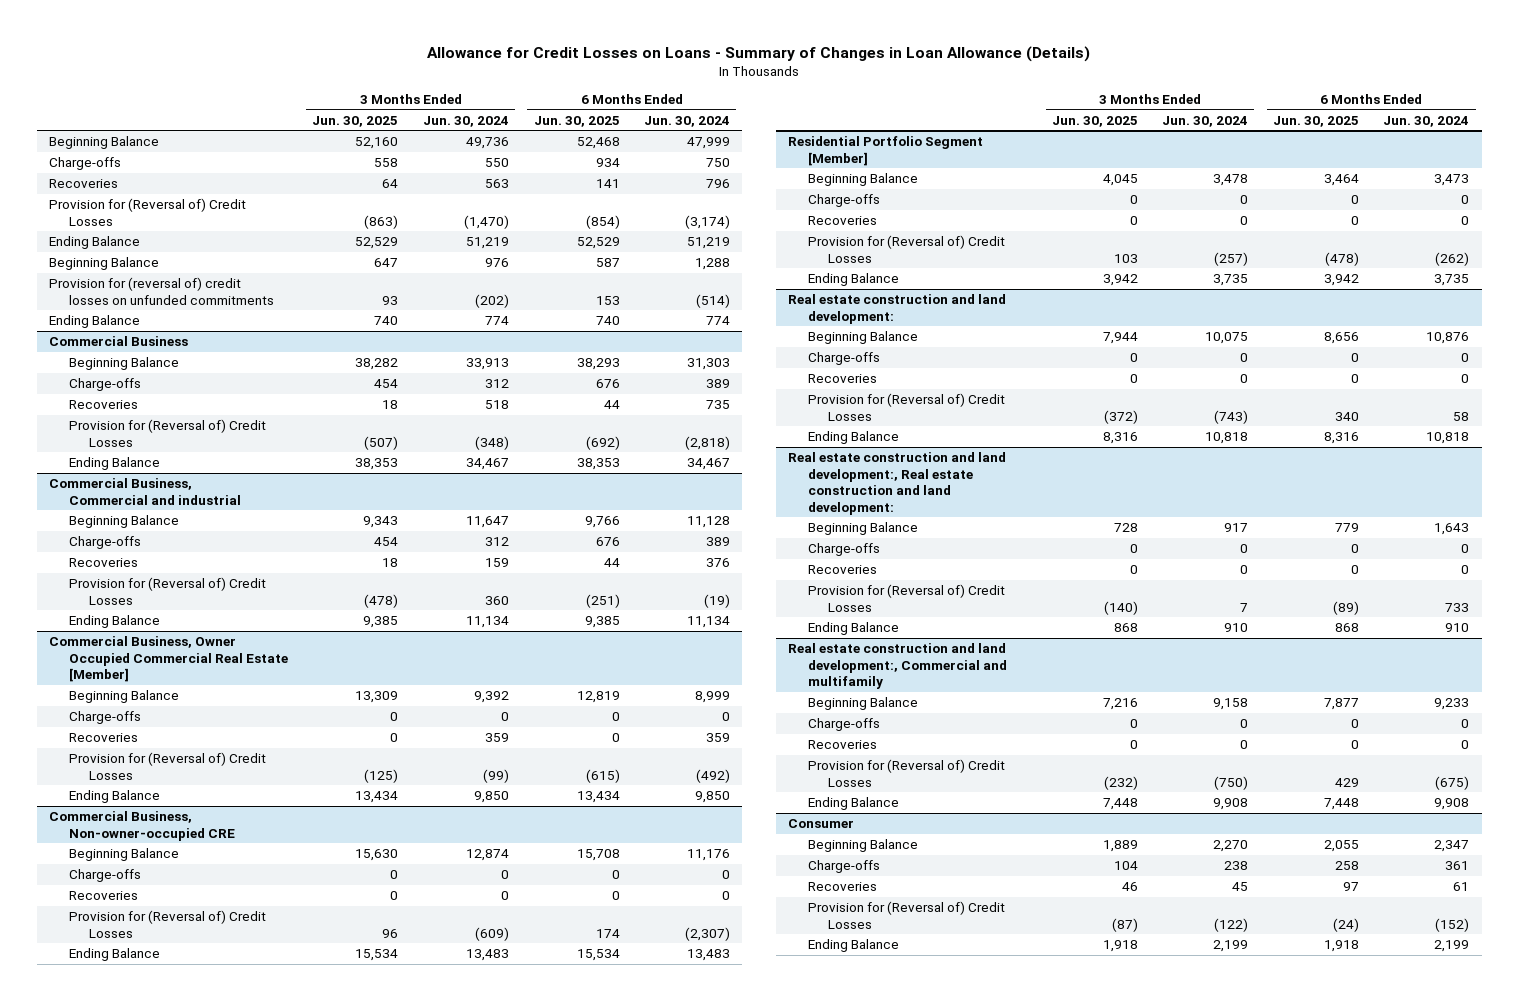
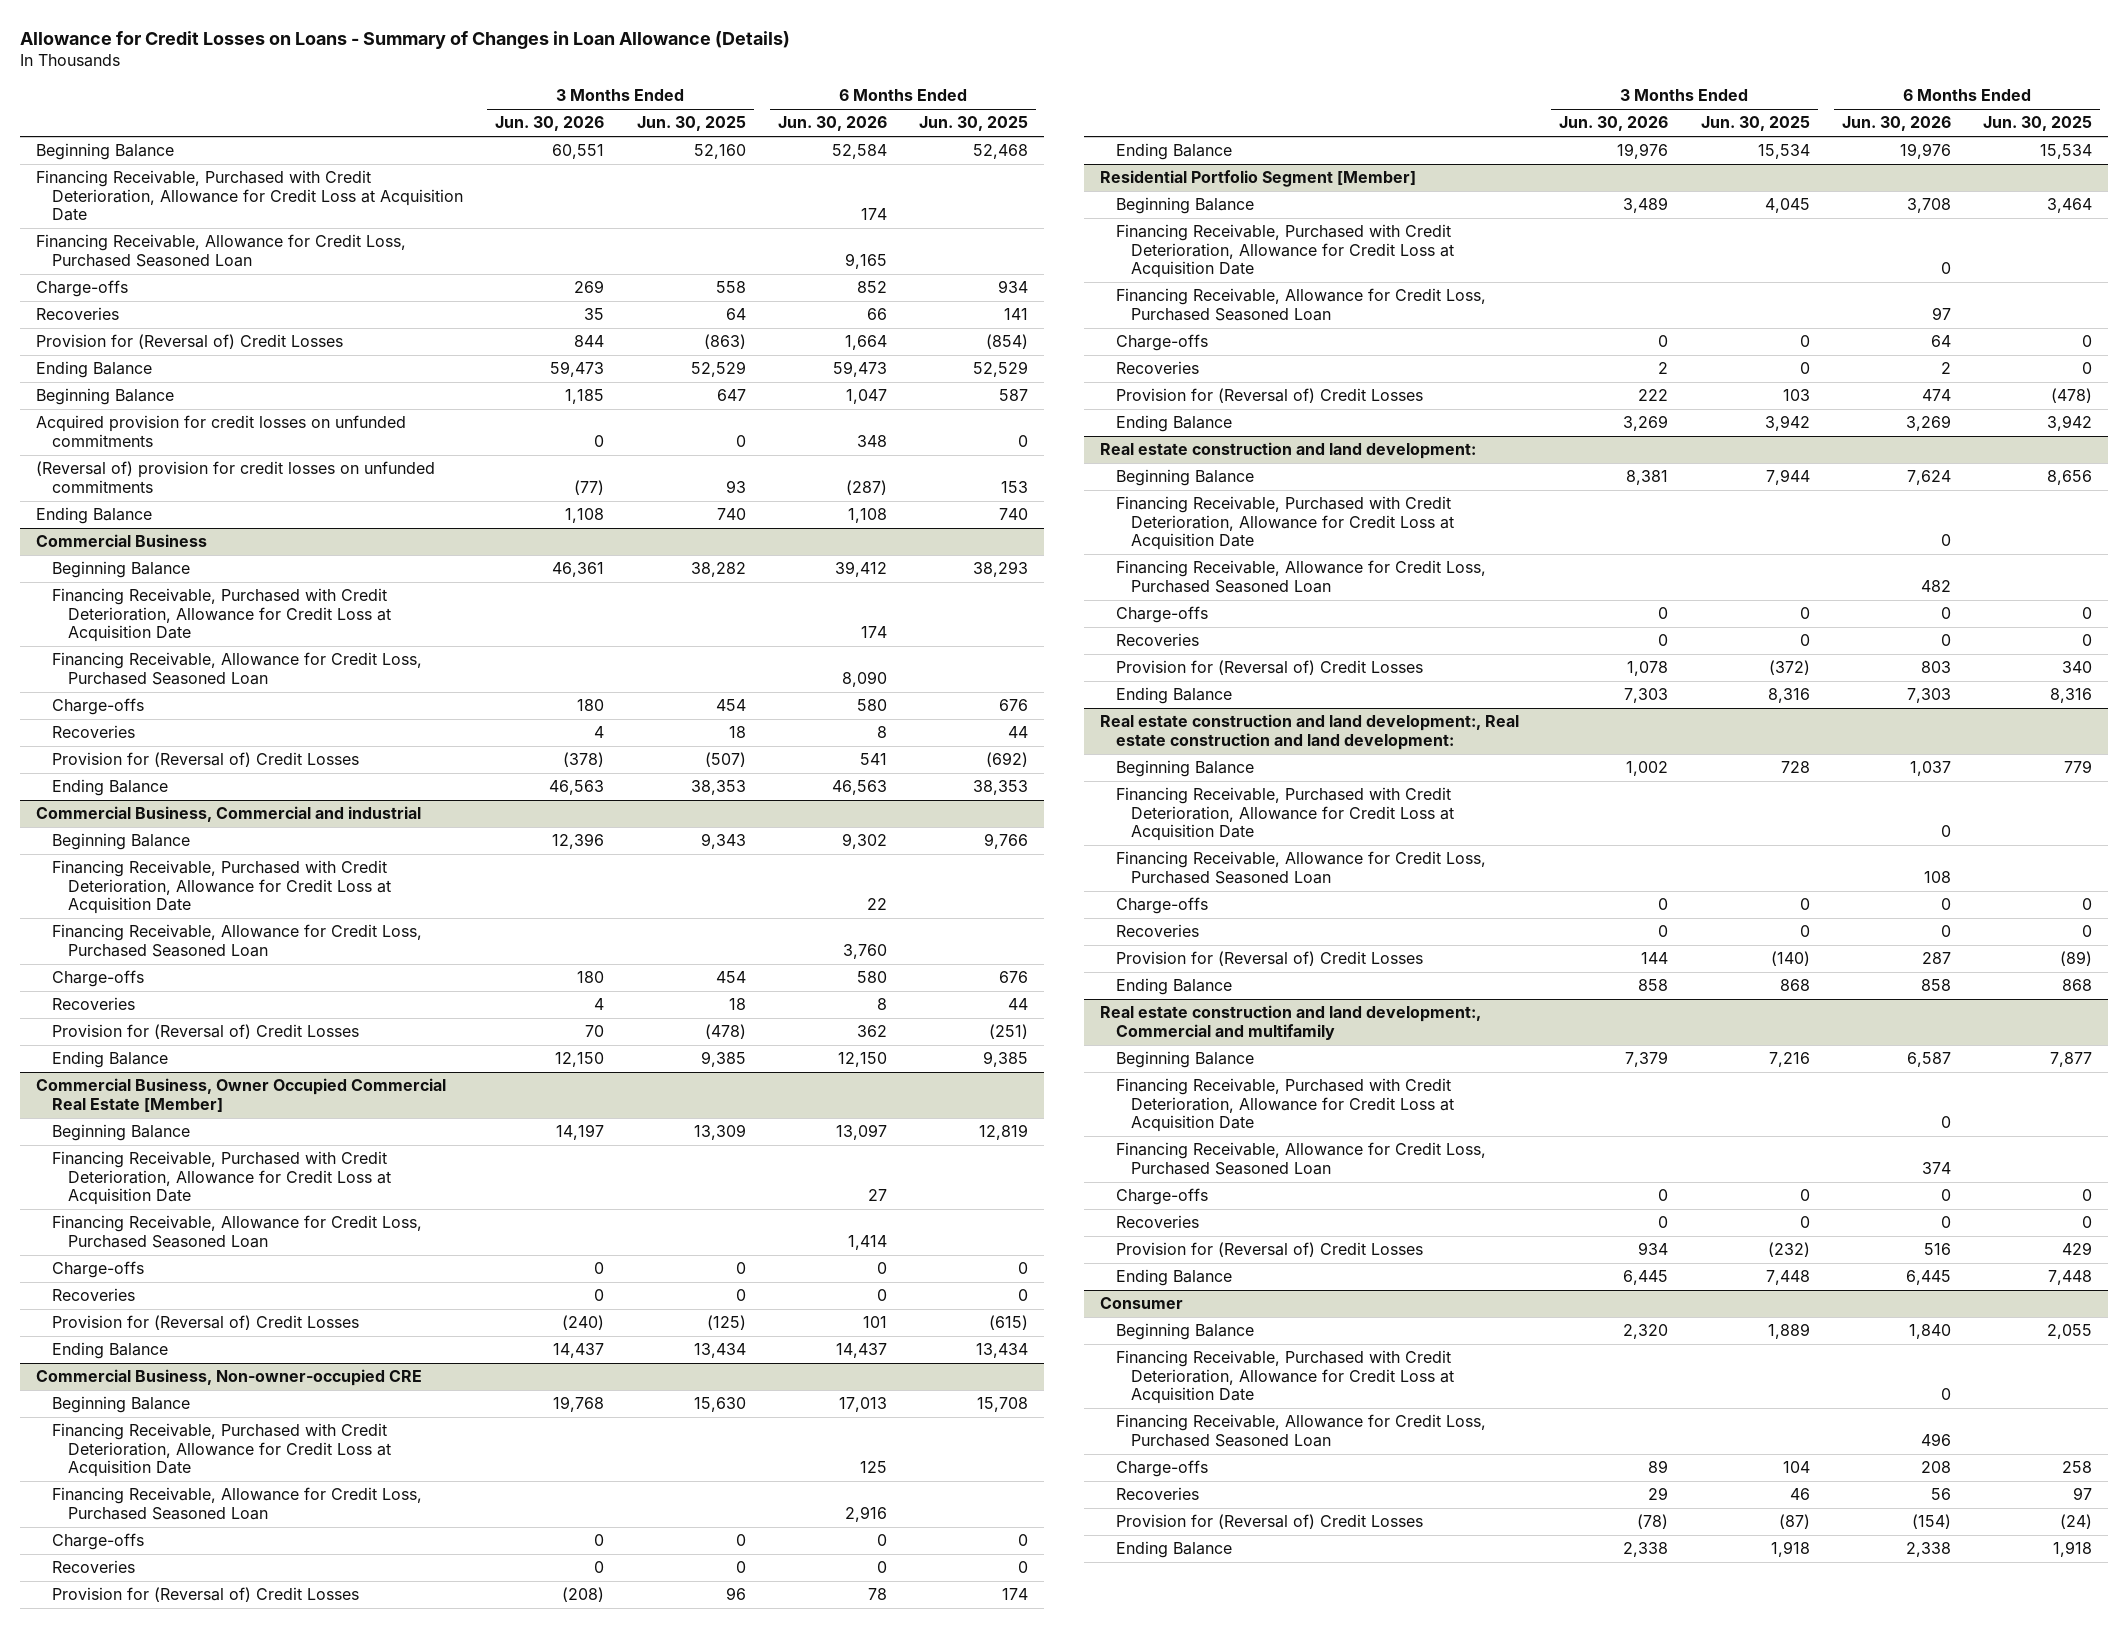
[423,115,510,127] Jun. 30, 2024 -> none
[644,115,731,127] Jun. 30, 2024 -> none
none -> [495,116,605,132] Jun. 30, 2026
none -> [777,116,887,132] Jun. 30, 2026
none -> [36,170,463,222] Financing Receivable, Purchased with Credit Deterioration, Allowance for Credit Loss at Acquisition Date
none -> [36,234,407,267] Financing Receivable, Allowance for Credit Loss, Purchased Seasoned Loan
none -> [36,415,407,447] Acquired provision for credit losses on unfunded commitments
[49,277,274,305] Provision for (reversal of) credit losses on unfunded commitments -> [36,461,436,493] (Reversal of) provision for credit losses on unfunded commitments
none -> [51,588,391,643] Financing Receivable, Purchased with Credit Deterioration, Allowance for Credit Loss at Acquisition Date
none -> [51,652,422,685] Financing Receivable, Allowance for Credit Loss, Purchased Seasoned Loan
none -> [51,860,391,915] Financing Receivable, Purchased with Credit Deterioration, Allowance for Credit Loss at Acquisition Date
none -> [51,924,422,957] Financing Receivable, Allowance for Credit Loss, Purchased Seasoned Loan
none -> [51,1151,391,1206] Financing Receivable, Purchased with Credit Deterioration, Allowance for Credit Loss at Acquisition Date
none -> [51,1215,422,1248] Financing Receivable, Allowance for Credit Loss, Purchased Seasoned Loan
none -> [51,1423,391,1478] Financing Receivable, Purchased with Credit Deterioration, Allowance for Credit Loss at Acquisition Date
none -> [51,1487,422,1520] Financing Receivable, Allowance for Credit Loss, Purchased Seasoned Loan
none -> [1115,224,1455,279] Financing Receivable, Purchased with Credit Deterioration, Allowance for Credit Loss at Acquisition Date
none -> [1115,288,1486,321] Financing Receivable, Allowance for Credit Loss, Purchased Seasoned Loan
none -> [1115,496,1455,551] Financing Receivable, Purchased with Credit Deterioration, Allowance for Credit Loss at Acquisition Date
none -> [1115,560,1486,593] Financing Receivable, Allowance for Credit Loss, Purchased Seasoned Loan
none -> [1115,787,1455,842] Financing Receivable, Purchased with Credit Deterioration, Allowance for Credit Loss at Acquisition Date
none -> [1115,851,1486,884] Financing Receivable, Allowance for Credit Loss, Purchased Seasoned Loan
none -> [1115,1078,1455,1133] Financing Receivable, Purchased with Credit Deterioration, Allowance for Credit Loss at Acquisition Date
none -> [1115,1142,1486,1175] Financing Receivable, Allowance for Credit Loss, Purchased Seasoned Loan
none -> [1115,1350,1455,1405] Financing Receivable, Purchased with Credit Deterioration, Allowance for Credit Loss at Acquisition Date
none -> [1115,1414,1486,1447] Financing Receivable, Allowance for Credit Loss, Purchased Seasoned Loan

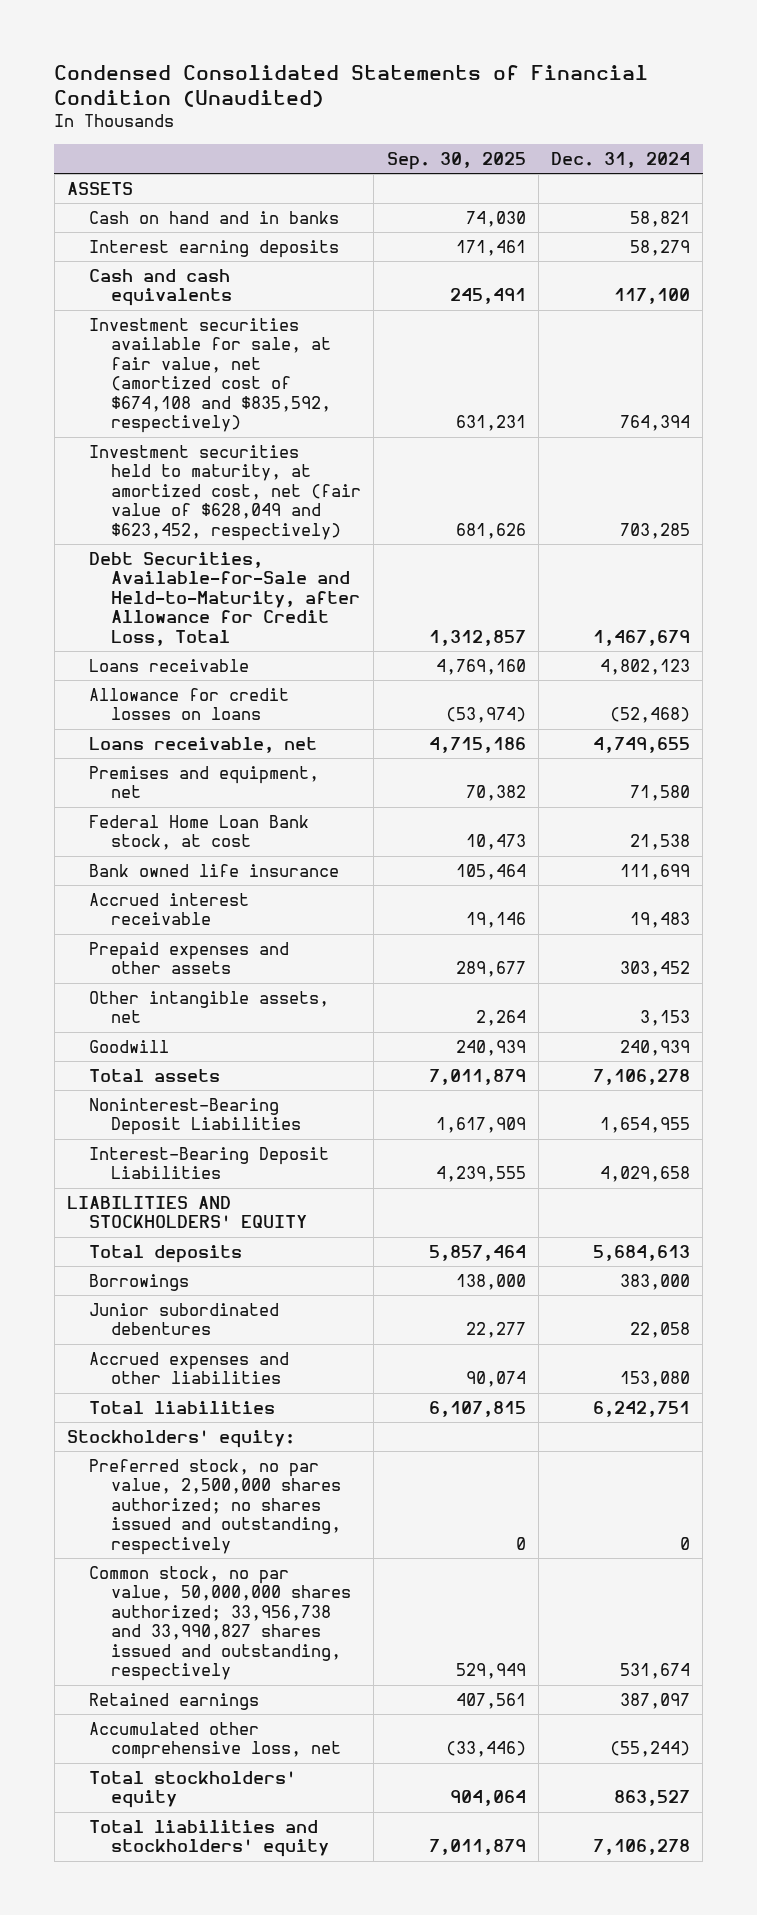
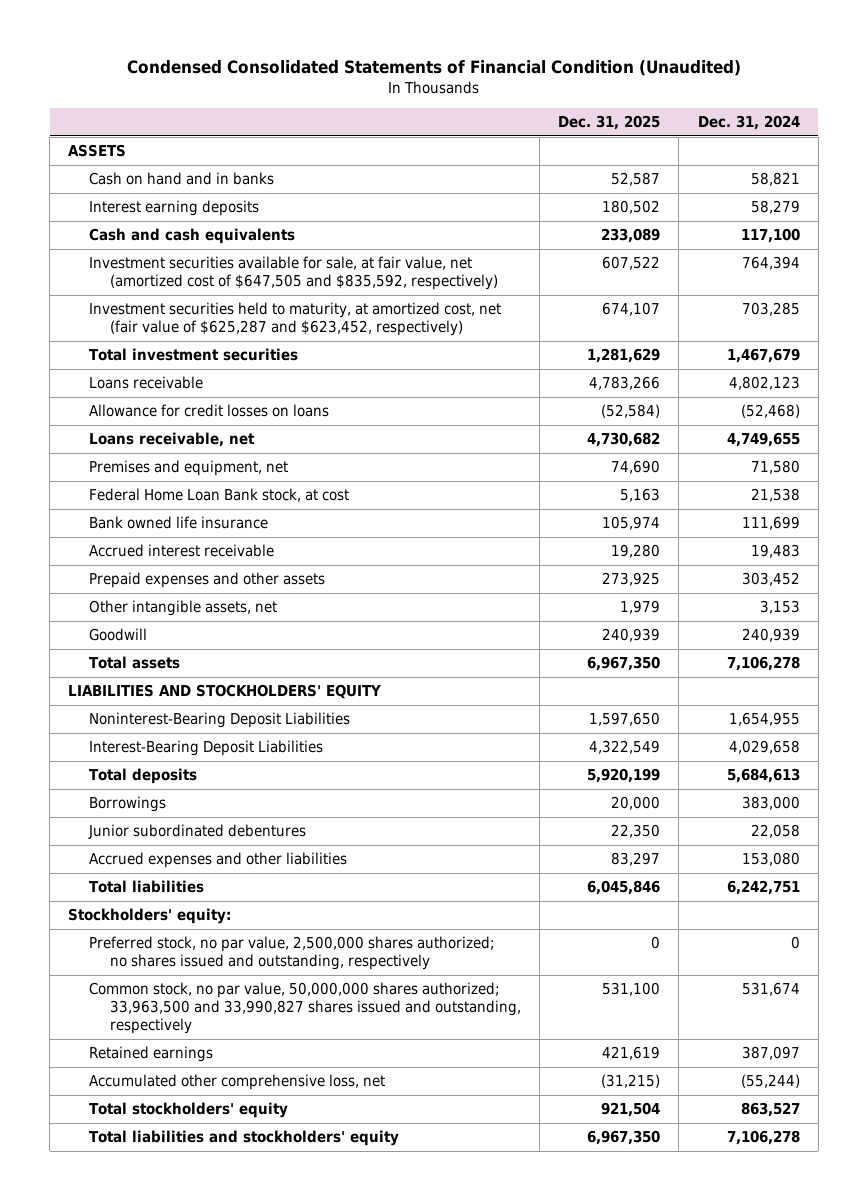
[386,151,526,170] Sep. 30, 2025 -> none
none -> [558,115,661,131] Dec. 31, 2025
[89,317,332,434] Investment securities available for sale, at fair value, net (amortized cost of $674,108 and $835,592, respectively) -> [89,256,499,291] Investment securities available for sale, at fair value, net (amortized cost of $647,505 and $835,592, respectively)
[89,444,362,541] Investment securities held to maturity, at amortized cost, net (fair value of $628,049 and $623,452, respectively) -> [89,302,502,337] Investment securities held to maturity, at amortized cost, net (fair value of $625,287 and $623,452, respectively)
[89,551,361,646] Debt Securities, Available-for-Sale and Held-to-Maturity, after Allowance for Credit Loss, Total -> [89,348,299,362] Total investment securities
[66,1195,308,1229] LIABILITIES AND STOCKHOLDERS' EQUITY -> [68,684,382,700] LIABILITIES AND STOCKHOLDERS' EQUITY
[89,1565,352,1682] Common stock, no par value, 50,000,000 shares authorized; 33,956,738 and 33,990,827 shares issued and outstanding, respectively -> [89,982,522,1035] Common stock, no par value, 50,000,000 shares authorized; 33,963,500 and 33,990,827 shares issued and outstanding, respectively

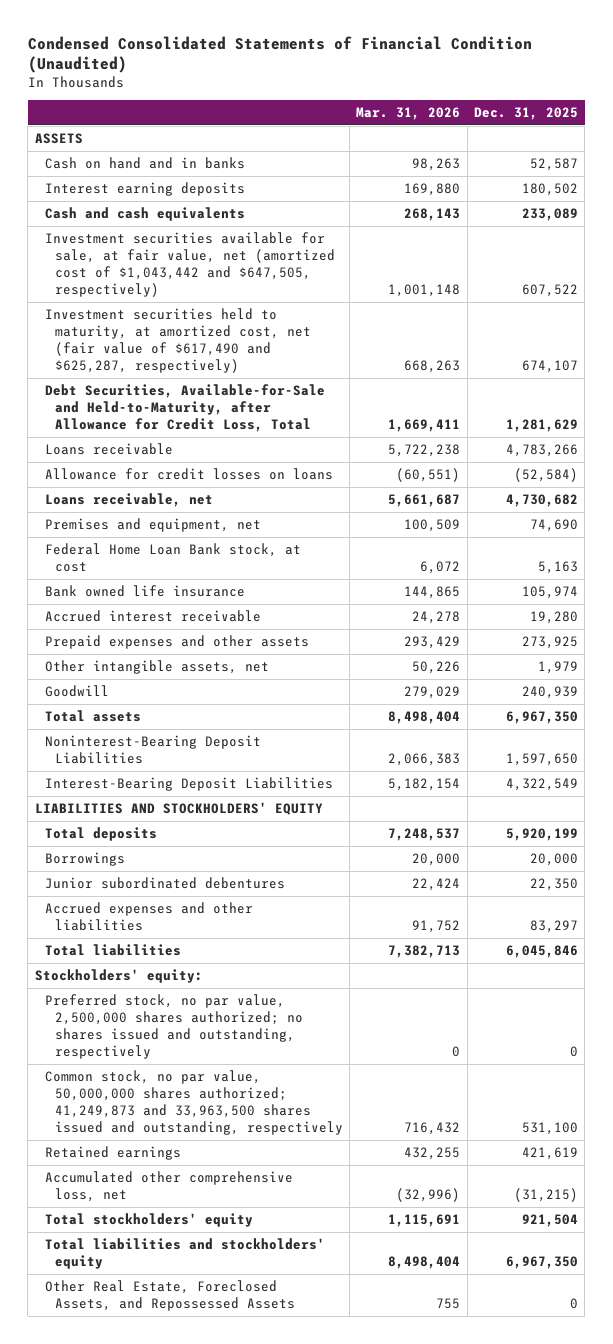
[697,115,800,131] Dec. 31, 2024 -> none
none -> [356,107,461,121] Mar. 31, 2026
[89,256,499,291] Investment securities available for sale, at fair value, net (amortized cost of $647,505 and $835,592, respectively) -> [44,231,335,298] Investment securities available for sale, at fair value, net (amortized cost of $1,043,442 and $647,505, respectively)
[89,302,502,337] Investment securities held to maturity, at amortized cost, net (fair value of $625,287 and $623,452, respectively) -> [44,307,311,374] Investment securities held to maturity, at amortized cost, net (fair value of $617,490 and $625,287, respectively)
[89,348,299,362] Total investment securities -> [44,383,325,433] Debt Securities, Available-for-Sale and Held-to-Maturity, after Allowance for Credit Loss, Total
[68,684,382,700] LIABILITIES AND STOCKHOLDERS' EQUITY -> [34,801,323,815] LIABILITIES AND STOCKHOLDERS' EQUITY
[89,982,522,1035] Common stock, no par value, 50,000,000 shares authorized; 33,963,500 and 33,990,827 shares issued and outstanding, respectively -> [44,1069,343,1136] Common stock, no par value, 50,000,000 shares authorized; 41,249,873 and 33,963,500 shares issued and outstanding, respectively
none -> [44,1279,295,1312] Other Real Estate, Foreclosed Assets, and Repossessed Assets

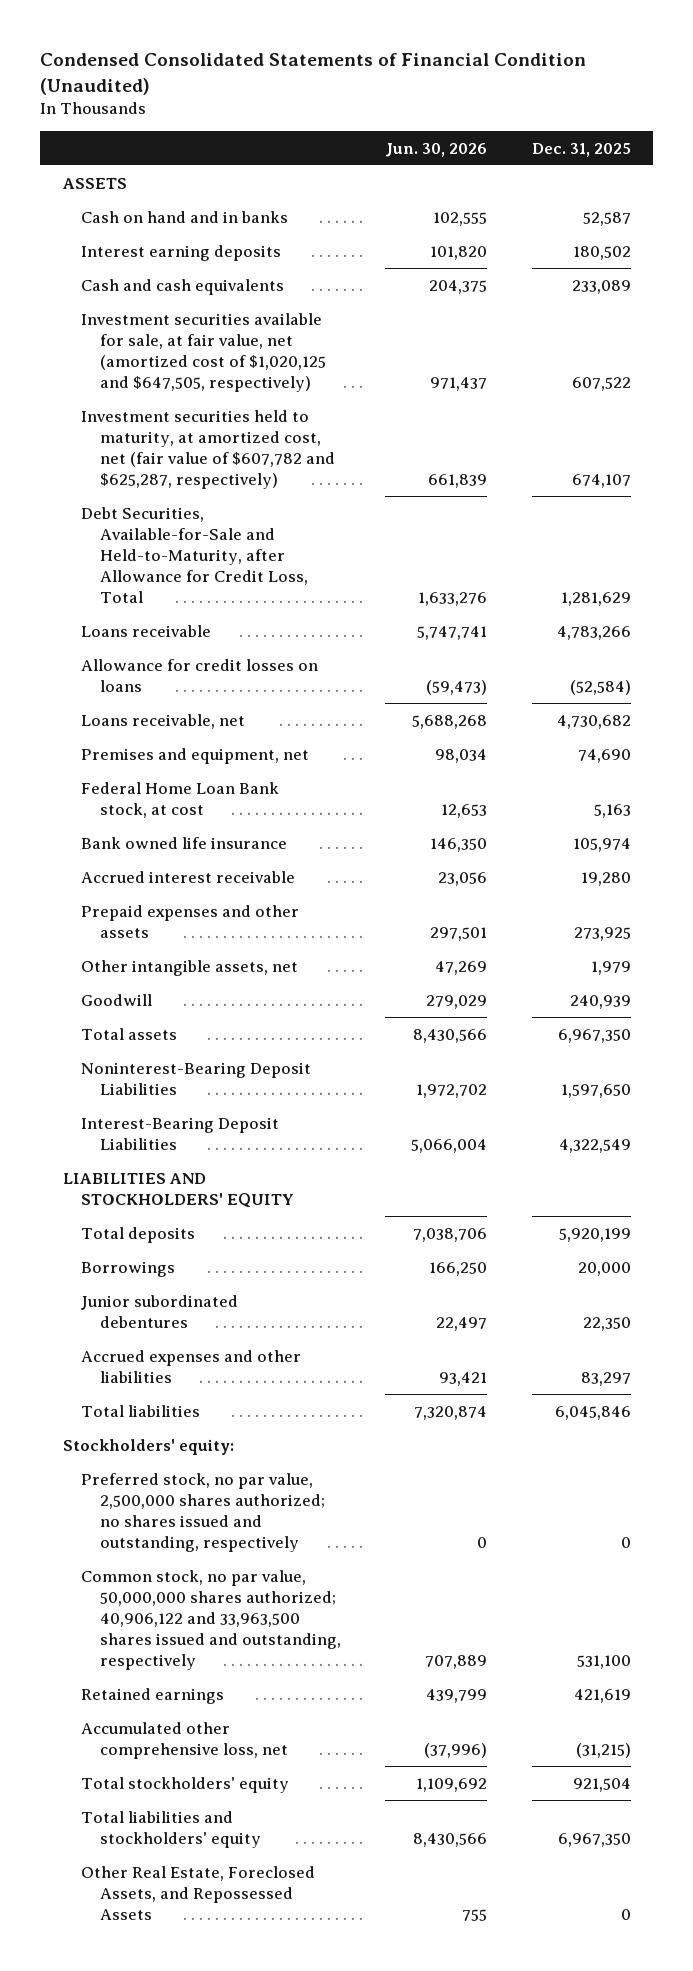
[356,107,461,121] Mar. 31, 2026 -> none
none -> [385,142,488,157] Jun. 30, 2026
[44,231,335,298] Investment securities available for sale, at fair value, net (amortized cost of $1,043,442 and $647,505, respectively) -> [81,312,326,392] Investment securities available for sale, at fair value, net (amortized cost of $1,020,125 and $647,505, respectively)
[44,307,311,374] Investment securities held to maturity, at amortized cost, net (fair value of $617,490 and $625,287, respectively) -> [81,409,335,489] Investment securities held to maturity, at amortized cost, net (fair value of $607,782 and $625,287, respectively)
[44,1069,343,1136] Common stock, no par value, 50,000,000 shares authorized; 41,249,873 and 33,963,500 shares issued and outstanding, respectively -> [81,1569,341,1670] Common stock, no par value, 50,000,000 shares authorized; 40,906,122 and 33,963,500 shares issued and outstanding, respectively

